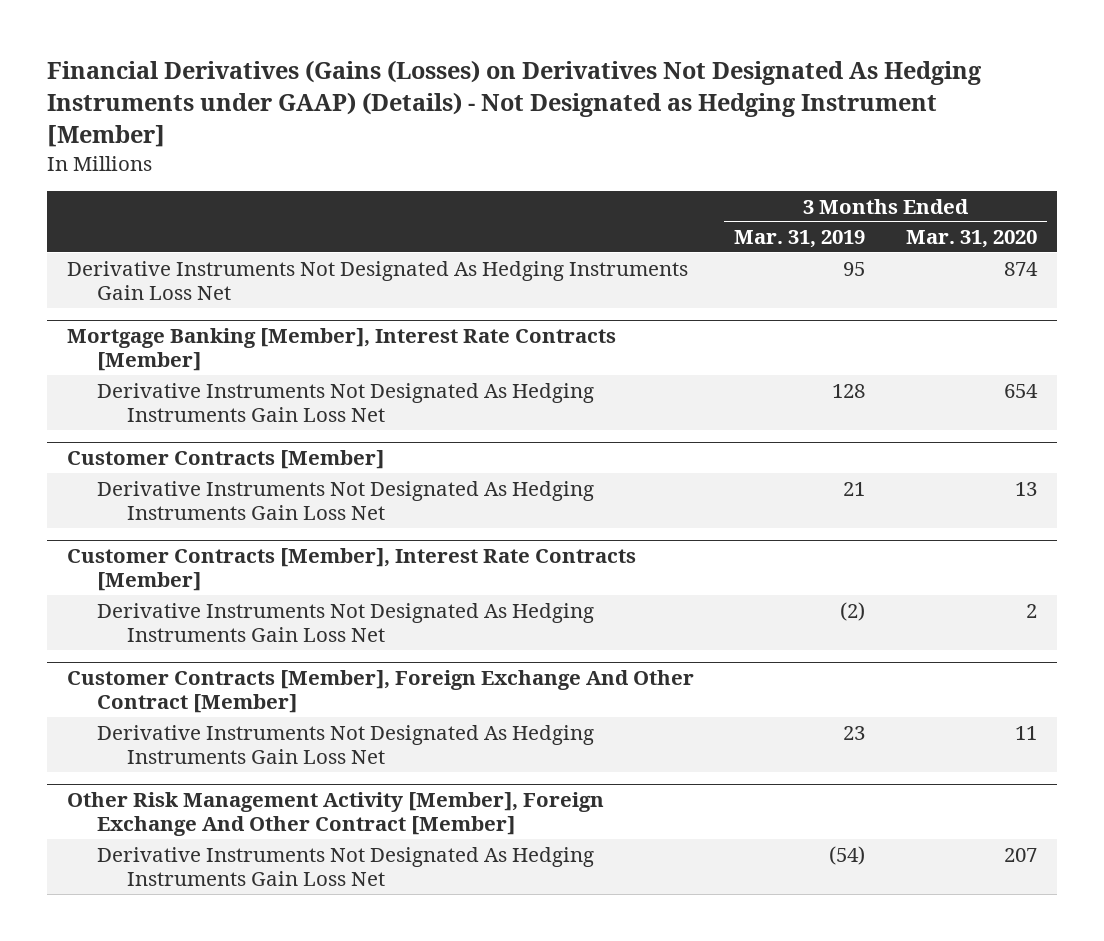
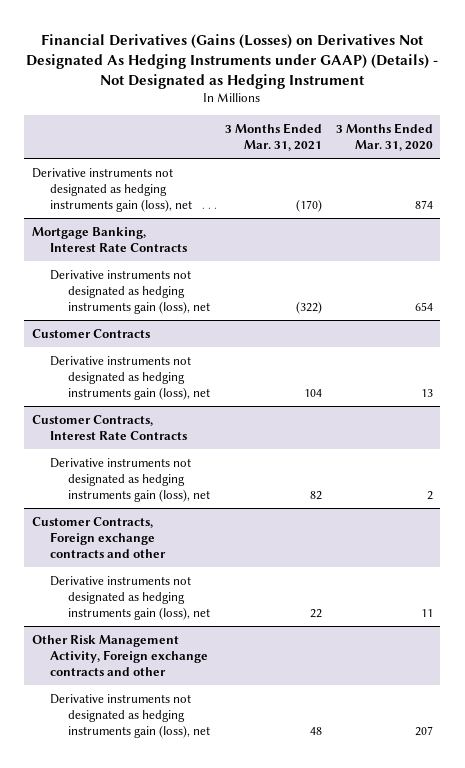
[46,59,982,147] Financial Derivatives (Gains (Losses) on Derivatives Not Designated As Hedging Instruments under GAAP) (Details) - Not Designated as Hedging Instrument [Member] -> [26,33,439,89] Financial Derivatives (Gains (Losses) on Derivatives Not Designated As Hedging Instruments under GAAP) (Details) - Not Designated as Hedging Instrument
[734,229,866,248] Mar. 31, 2019 -> none
none -> [224,122,322,152] 3 Months Ended Mar. 31, 2021
[67,260,689,301] Derivative Instruments Not Designated As Hedging Instruments Gain Loss Net -> [31,167,192,212] Derivative instruments not designated as hedging instruments gain (loss), net
[67,327,617,372] Mortgage Banking [Member], Interest Rate Contracts [Member] -> [31,226,187,252] Mortgage Banking, Interest Rate Contracts
[97,382,595,423] Derivative Instruments Not Designated As Hedging Instruments Gain Loss Net -> [49,269,210,314] Derivative instruments not designated as hedging instruments gain (loss), net
[67,449,385,469] Customer Contracts [Member] -> [31,328,150,338] Customer Contracts
[97,480,595,521] Derivative Instruments Not Designated As Hedging Instruments Gain Loss Net -> [49,355,210,400] Derivative instruments not designated as hedging instruments gain (loss), net
[67,547,637,592] Customer Contracts [Member], Interest Rate Contracts [Member] -> [31,414,187,440] Customer Contracts, Interest Rate Contracts
[97,602,595,643] Derivative Instruments Not Designated As Hedging Instruments Gain Loss Net -> [49,457,210,502] Derivative instruments not designated as hedging instruments gain (loss), net
[67,669,695,714] Customer Contracts [Member], Foreign Exchange And Other Contract [Member] -> [31,516,166,558] Customer Contracts, Foreign exchange contracts and other
[97,724,595,765] Derivative Instruments Not Designated As Hedging Instruments Gain Loss Net -> [49,575,210,620] Derivative instruments not designated as hedging instruments gain (loss), net
[67,791,605,837] Other Risk Management Activity [Member], Foreign Exchange And Other Contract [Member] -> [31,634,208,676] Other Risk Management Activity, Foreign exchange contracts and other
[97,846,595,887] Derivative Instruments Not Designated As Hedging Instruments Gain Loss Net -> [49,693,210,738] Derivative instruments not designated as hedging instruments gain (loss), net

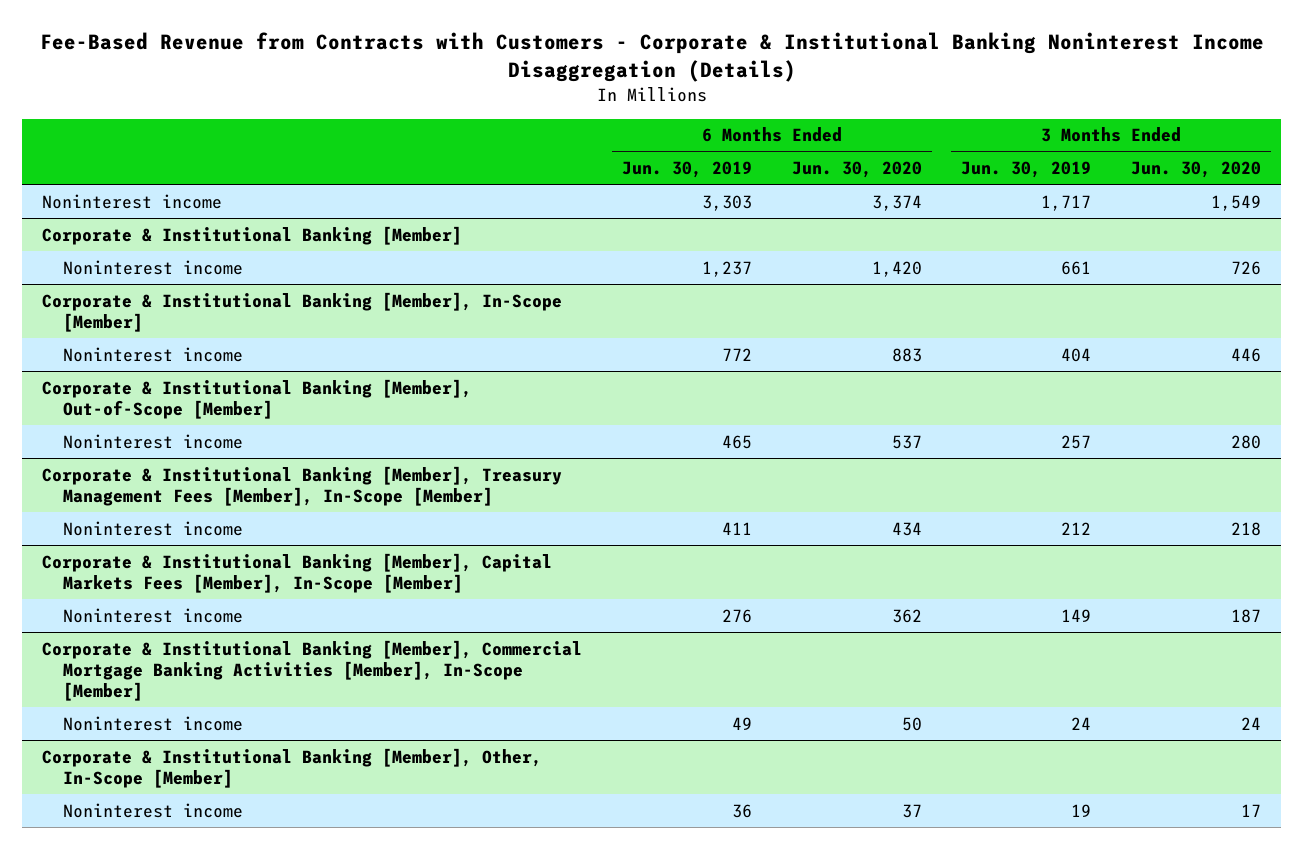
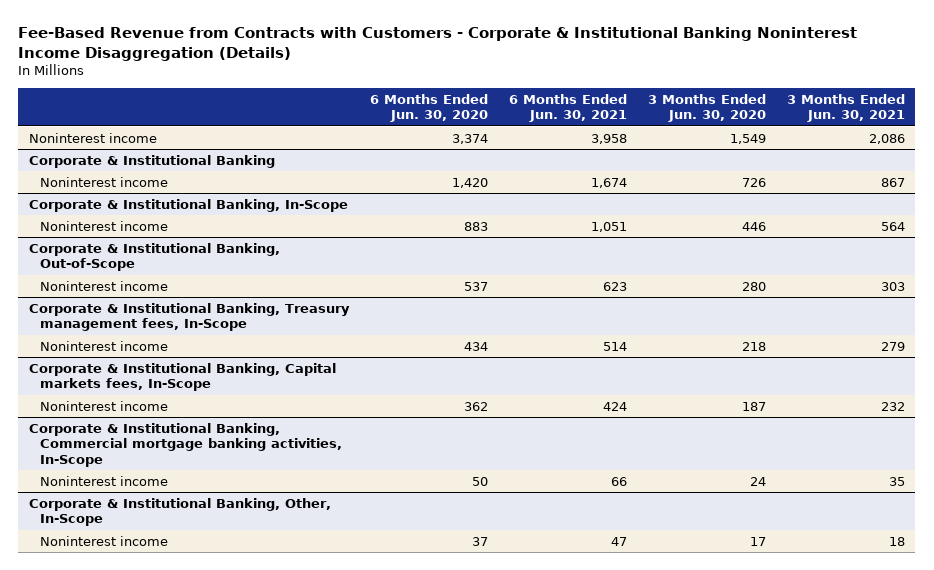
[621,160,752,178] Jun. 30, 2019 -> none
[961,160,1092,178] Jun. 30, 2019 -> none
none -> [508,93,627,123] 6 Months Ended Jun. 30, 2021
none -> [786,93,905,123] 3 Months Ended Jun. 30, 2021
[41,225,462,245] Corporate & Institutional Banking [Member] -> [28,154,275,168] Corporate & Institutional Banking
[41,291,562,332] Corporate & Institutional Banking [Member], In-Scope [Member] -> [28,198,348,212] Corporate & Institutional Banking, In-Scope
[41,378,472,419] Corporate & Institutional Banking [Member], Out-of-Scope [Member] -> [28,242,280,272] Corporate & Institutional Banking, Out-of-Scope
[41,465,562,506] Corporate & Institutional Banking [Member], Treasury Management Fees [Member], In-Scope [Member] -> [28,302,350,332] Corporate & Institutional Banking, Treasury management fees, In-Scope
[41,552,552,593] Corporate & Institutional Banking [Member], Capital Markets Fees [Member], In-Scope [Member] -> [28,362,336,392] Corporate & Institutional Banking, Capital markets fees, In-Scope
[41,639,582,701] Corporate & Institutional Banking [Member], Commercial Mortgage Banking Activities [Member], In-Scope [Member] -> [28,422,342,467] Corporate & Institutional Banking, Commercial mortgage banking activities, In-Scope
[41,747,542,788] Corporate & Institutional Banking [Member], Other, In-Scope [Member] -> [28,497,331,527] Corporate & Institutional Banking, Other, In-Scope

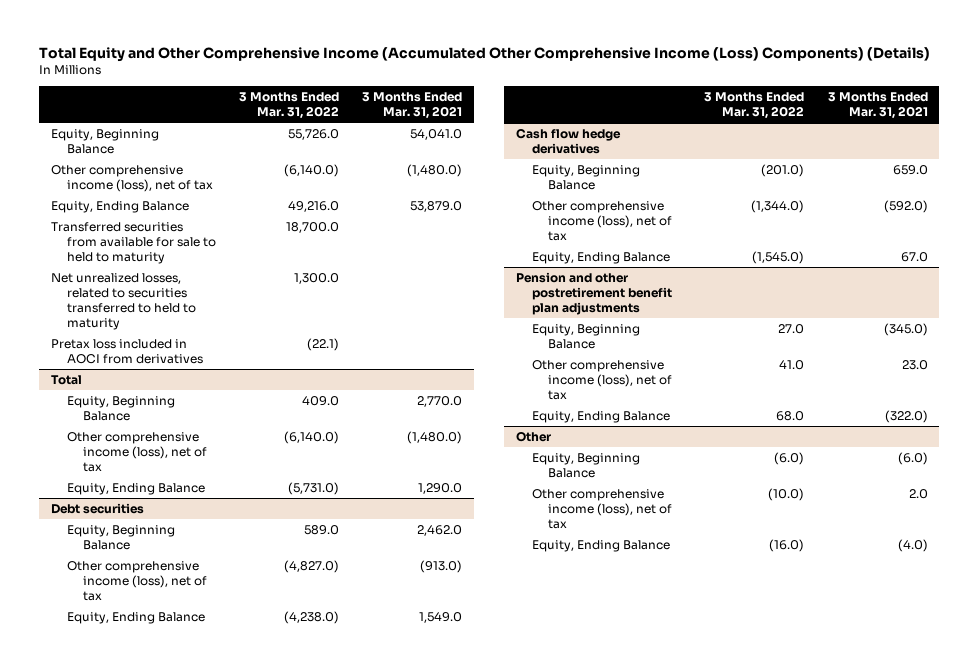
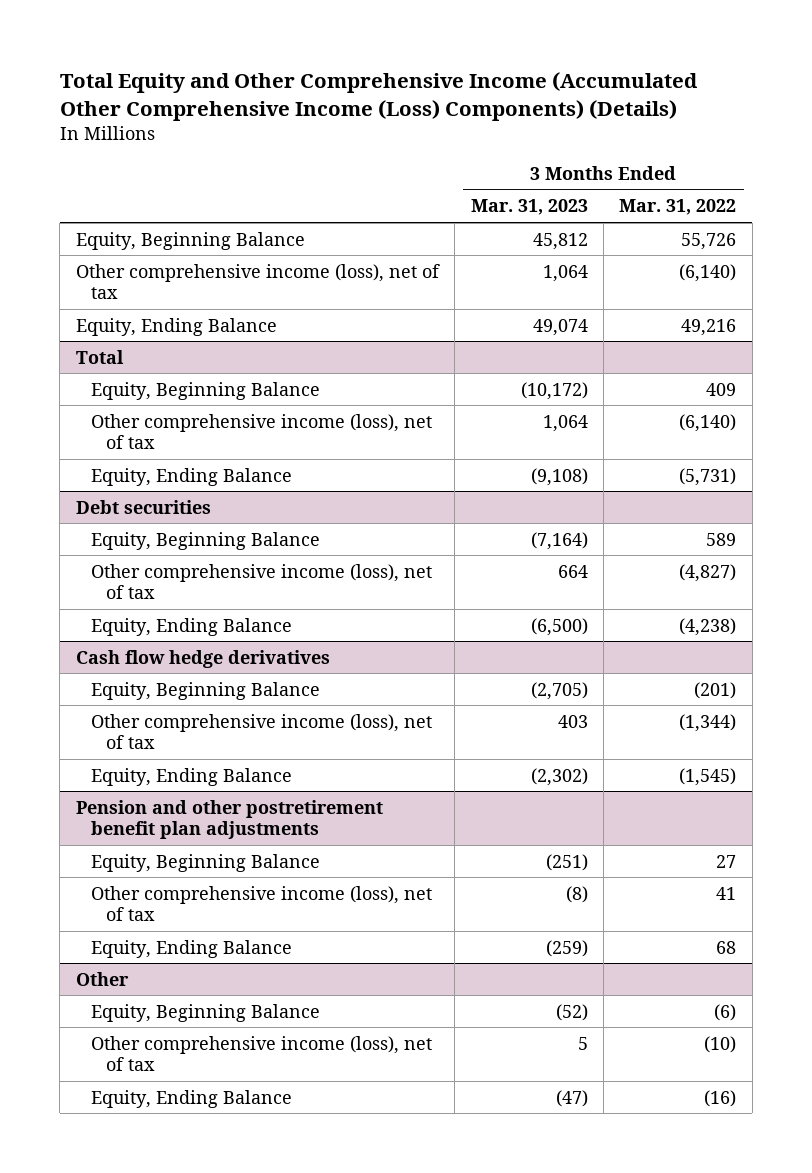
[362,92,463,120] 3 Months Ended Mar. 31, 2021 -> none
none -> [470,199,588,216] Mar. 31, 2023
[50,222,216,264] Transferred securities from available for sale to held to maturity -> none
[50,273,196,330] Net unrealized losses, related to securities transferred to held to maturity -> none
[50,339,203,364] Pretax loss included in AOCI from derivatives -> none
[288,129,340,141] 55,726.0 -> [681,232,737,250] 55,726
[284,164,340,178] (6,140.0) -> [679,263,737,282] (6,140)
[288,201,340,213] 49,216.0 -> [681,318,737,336] 49,216
[302,396,340,407] 409.0 -> [706,382,737,396] 409
[284,431,340,445] (6,140.0) -> [679,413,737,432] (6,140)
[288,482,340,496] (5,731.0) -> [679,467,737,486] (5,731)
[304,525,340,536] 589.0 -> [706,532,737,546] 589
[284,560,340,574] (4,827.0) -> [679,563,737,582] (4,827)
[284,611,340,625] (4,238.0) -> [679,617,737,636] (4,238)
[761,164,805,178] (201.0) -> [694,681,737,699] (201)
[751,200,805,214] (1,344.0) -> [679,713,737,732] (1,344)
[752,251,805,265] (1,545.0) -> [679,767,737,786] (1,545)
[778,324,805,335] 27.0 -> [716,854,737,868] 27
[779,360,805,371] 41.0 -> [716,886,737,900] 41
[776,411,805,422] 68.0 -> [716,940,737,954] 68
[774,452,805,466] (6.0) -> [714,1003,737,1021] (6)
[768,488,805,502] (10.0) -> [704,1035,737,1053] (10)
[769,539,805,553] (16.0) -> [704,1089,737,1107] (16)

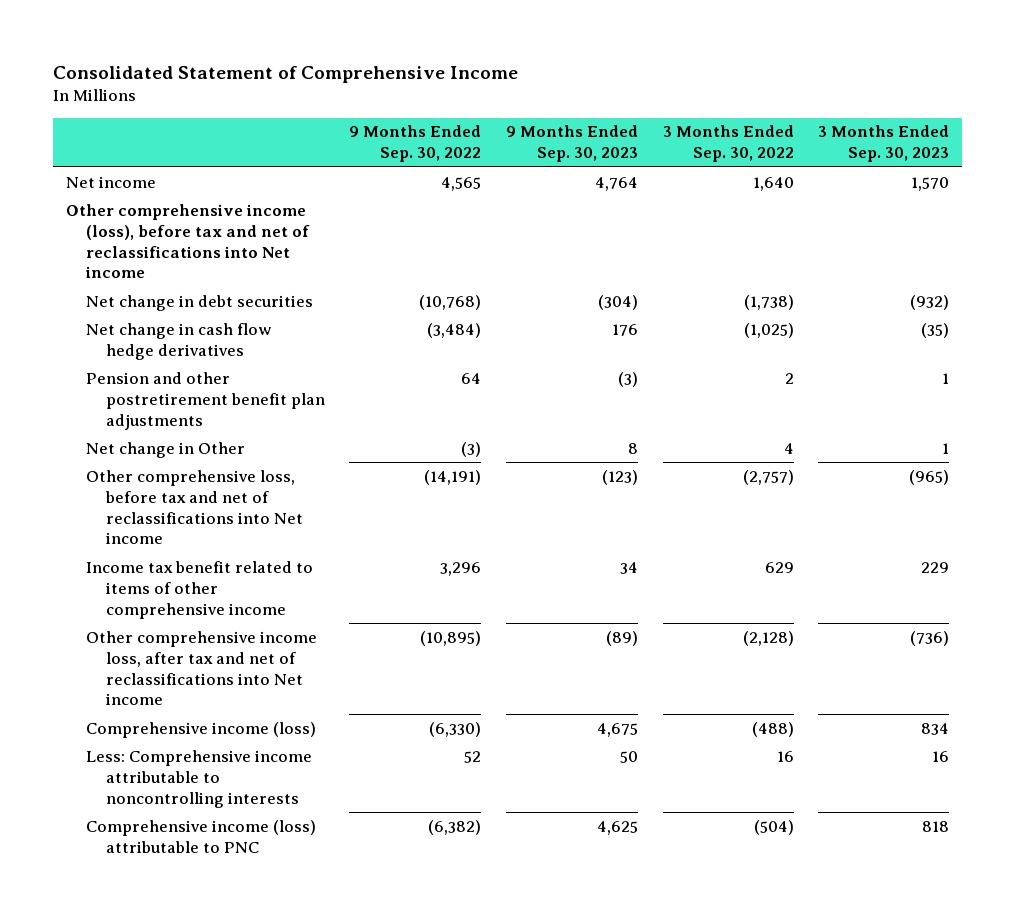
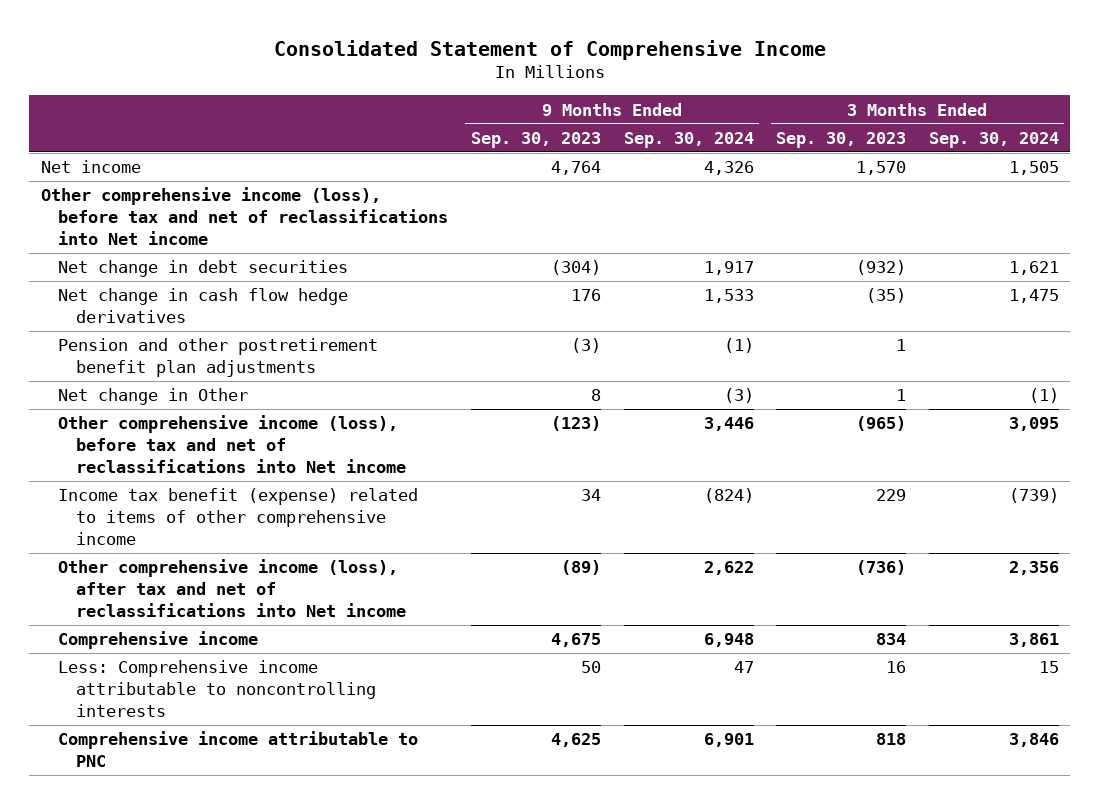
[349,125,482,163] 9 Months Ended Sep. 30, 2022 -> none
[662,125,794,163] 3 Months Ended Sep. 30, 2022 -> none
none -> [623,131,754,148] Sep. 30, 2024
none -> [928,131,1059,148] Sep. 30, 2024
[85,469,303,545] Other comprehensive loss, before tax and net of reclassifications into Net income -> [58,415,406,473] Other comprehensive income (loss), before tax and net of reclassifications into Net income
[85,560,313,619] Income tax benefit related to items of other comprehensive income -> [58,488,419,545] Income tax benefit (expense) related to items of other comprehensive income
[85,630,317,706] Other comprehensive income loss, after tax and net of reclassifications into Net income -> [58,559,406,617] Other comprehensive income (loss), after tax and net of reclassifications into Net income
[85,721,316,738] Comprehensive income (loss) -> [58,631,259,650] Comprehensive income
[85,819,316,853] Comprehensive income (loss) attributable to PNC -> [58,731,419,768] Comprehensive income attributable to PNC

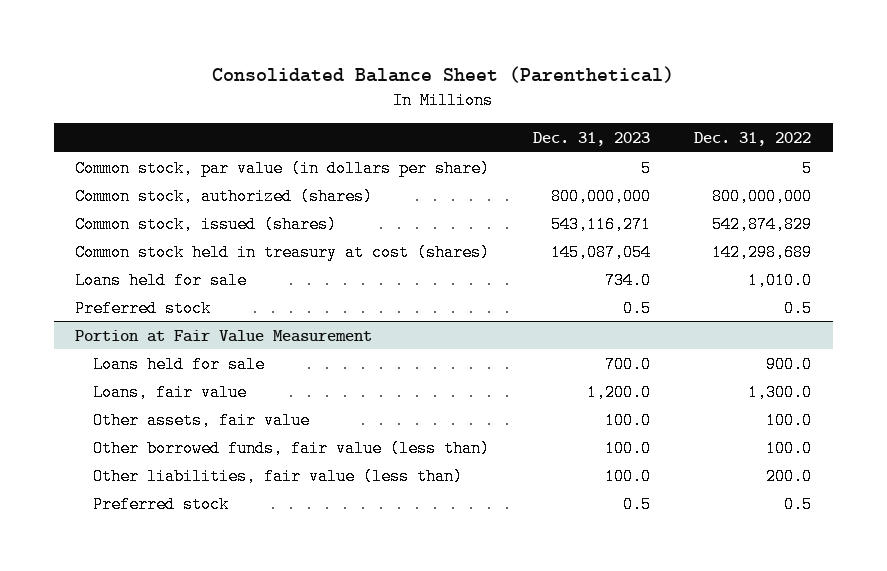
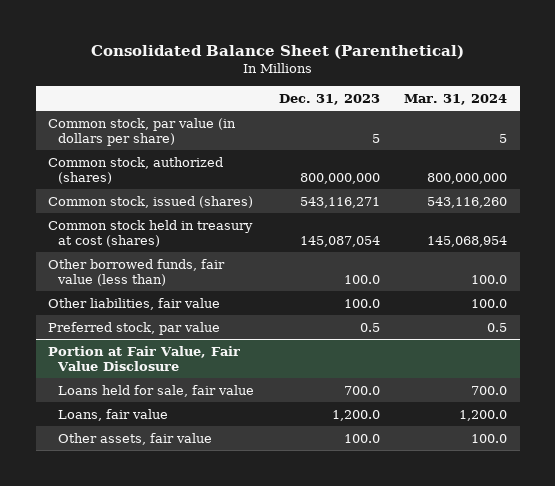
[694,131,812,146] Dec. 31, 2022 -> none
none -> [404,94,508,106] Mar. 31, 2024
[75,271,248,289] Loans held for sale -> none
none -> [48,258,226,286] Other borrowed funds, fair value (less than)
none -> [48,297,221,310] Other liabilities, fair value
[75,299,212,317] Preferred stock -> [48,321,221,335] Preferred stock, par value
[75,329,373,342] Portion at Fair Value Measurement -> [48,345,241,371] Portion at Fair Value, Fair Value Disclosure
[92,355,265,373] Loans held for sale -> [57,384,254,397] Loans held for sale, fair value
[92,439,490,457] Other borrowed funds, fair value (less than) -> none
[92,467,463,485] Other liabilities, fair value (less than) -> none
[92,495,229,513] Preferred stock -> none

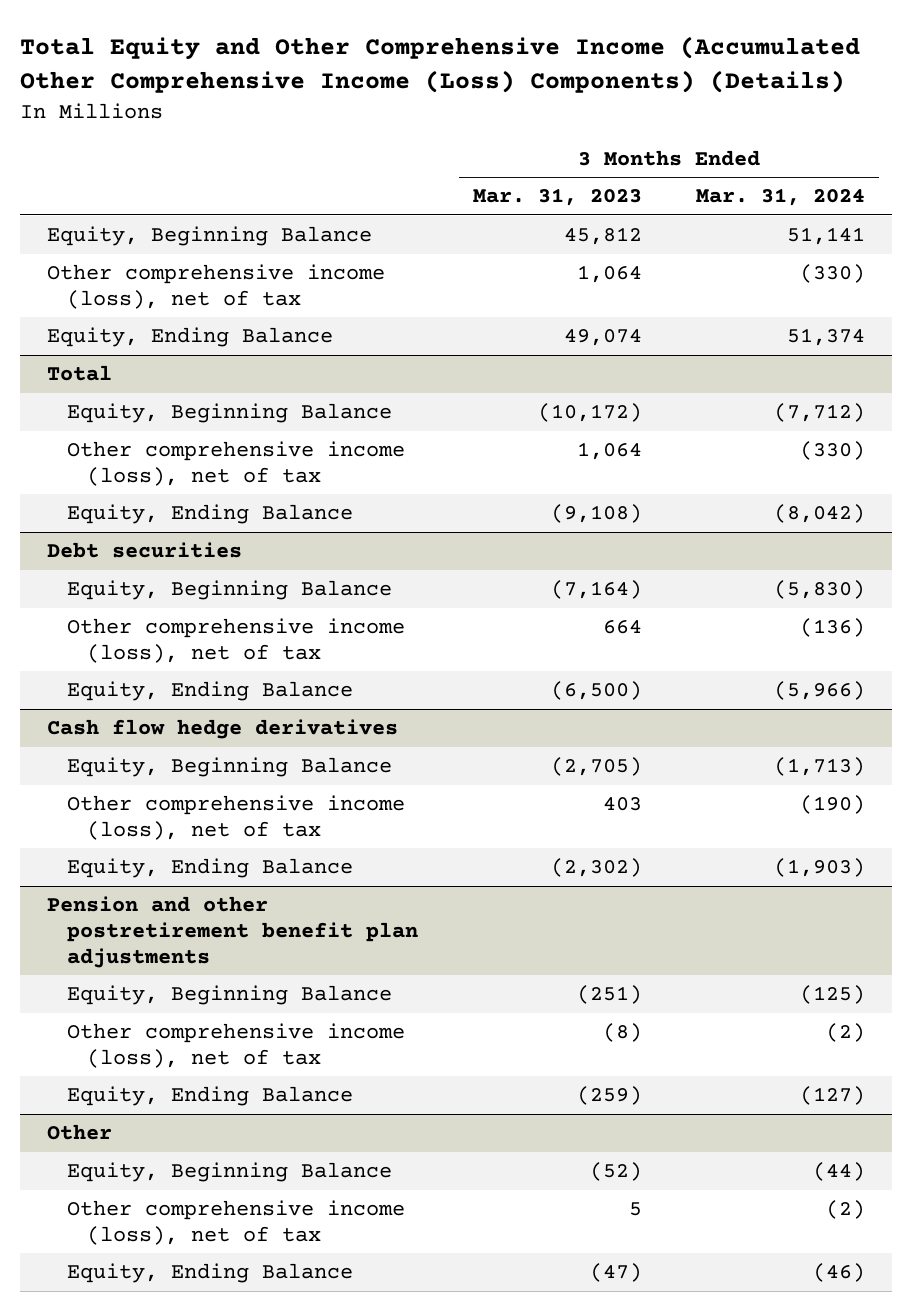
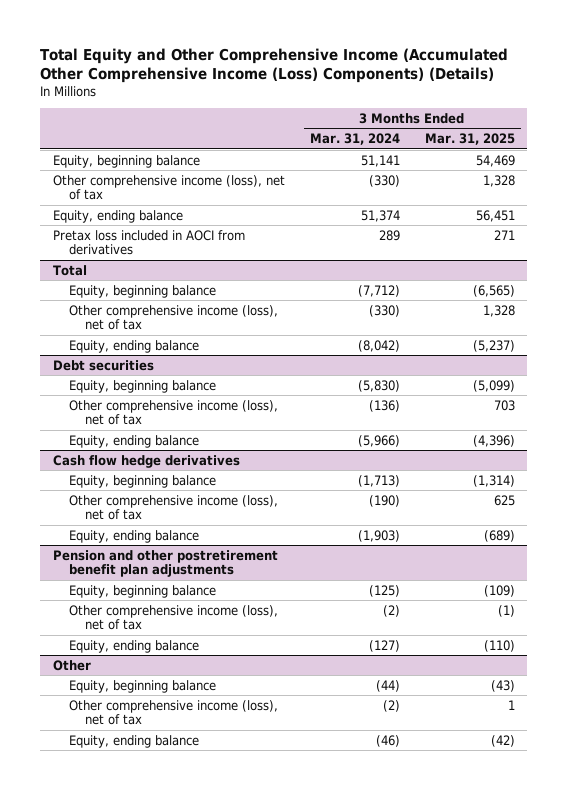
[472,188,642,207] Mar. 31, 2023 -> none
none -> [424,133,515,146] Mar. 31, 2025
[47,226,373,247] Equity, Beginning Balance -> [52,154,200,168] Equity, beginning balance
[47,327,334,348] Equity, Ending Balance -> [52,209,183,223] Equity, ending balance
none -> [52,229,245,256] Pretax loss included in AOCI from derivatives
[67,403,393,424] Equity, Beginning Balance -> [68,284,216,298] Equity, beginning balance
[67,504,354,525] Equity, Ending Balance -> [68,339,199,353] Equity, ending balance
[67,580,393,601] Equity, Beginning Balance -> [68,379,216,393] Equity, beginning balance
[67,681,354,702] Equity, Ending Balance -> [68,434,199,448] Equity, ending balance
[67,757,393,778] Equity, Beginning Balance -> [68,474,216,488] Equity, beginning balance
[67,858,354,879] Equity, Ending Balance -> [68,529,199,543] Equity, ending balance
[67,985,393,1006] Equity, Beginning Balance -> [68,584,216,598] Equity, beginning balance
[67,1086,354,1107] Equity, Ending Balance -> [68,639,199,653] Equity, ending balance
[67,1162,393,1183] Equity, Beginning Balance -> [68,679,216,693] Equity, beginning balance
[67,1263,354,1284] Equity, Ending Balance -> [68,734,199,748] Equity, ending balance

